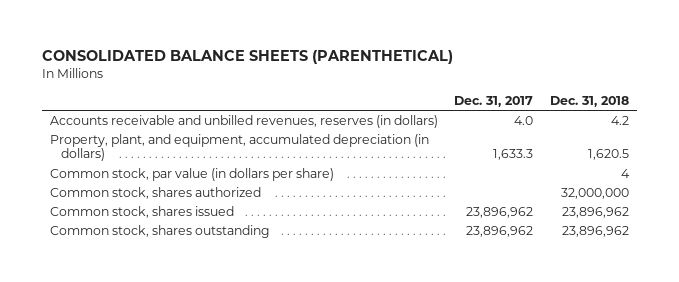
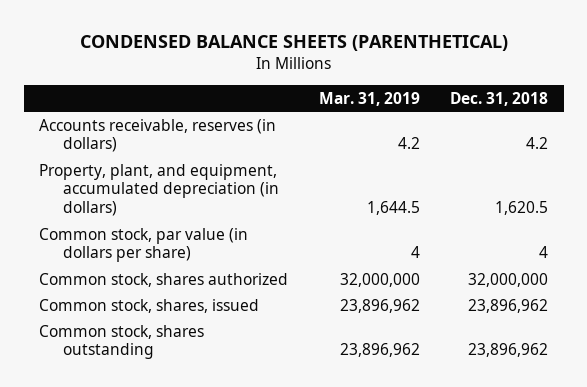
[41,50,453,65] CONSOLIDATED BALANCE SHEETS (PARENTHETICAL) -> [79,35,508,52] CONDENSED BALANCE SHEETS (PARENTHETICAL)
[454,95,534,107] Dec. 31, 2017 -> none
none -> [318,91,420,106] Mar. 31, 2019
[50,114,439,128] Accounts receivable and unbilled revenues, reserves (in dollars) -> [39,118,277,153] Accounts receivable, reserves (in dollars)
[50,205,235,218] Common stock, shares issued -> [39,298,260,313] Common stock, shares, issued

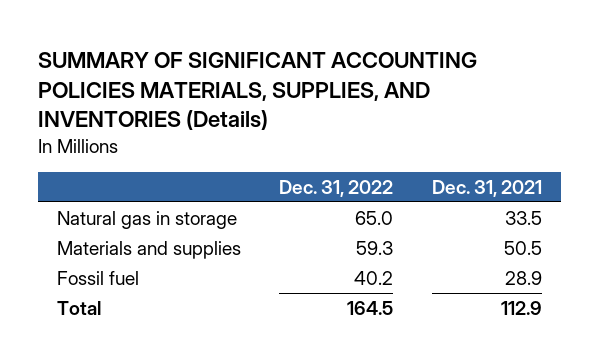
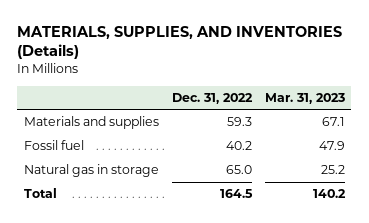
[38,51,478,131] SUMMARY OF SIGNIFICANT ACCOUNTING POLICIES MATERIALS, SUPPLIES, AND INVENTORIES (Details) -> [17,25,343,60] MATERIALS, SUPPLIES, AND INVENTORIES (Details)
[431,179,542,197] Dec. 31, 2021 -> none
none -> [264,92,345,104] Mar. 31, 2023
[57,210,238,229] Natural gas in storage -> [23,164,159,178] Natural gas in storage

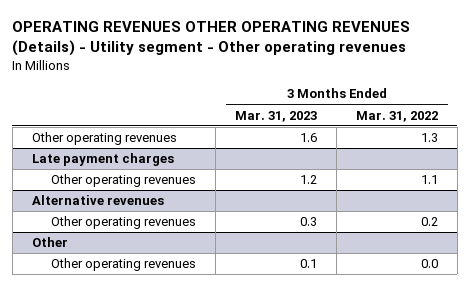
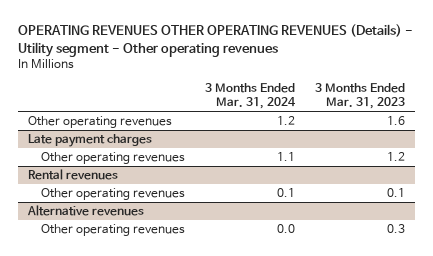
[355,110,438,122] Mar. 31, 2022 -> none
none -> [205,83,297,110] 3 Months Ended Mar. 31, 2024
none -> [27,169,118,181] Rental revenues
none -> [40,188,185,201] Other operating revenues
[31,237,68,248] Other -> none
[51,258,197,272] Other operating revenues -> none

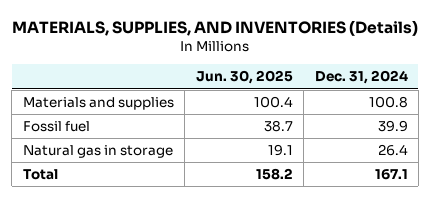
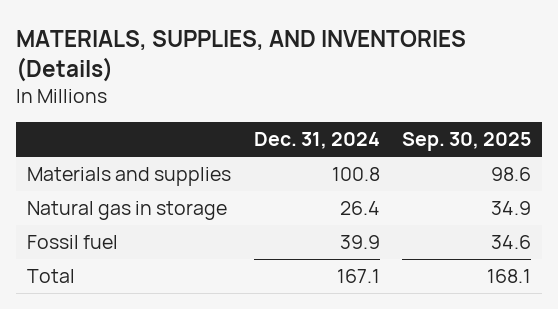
[195,70,293,85] Jun. 30, 2025 -> none
none -> [401,132,531,152] Sep. 30, 2025
[22,121,90,133] Fossil fuel -> [27,234,119,249] Fossil fuel

